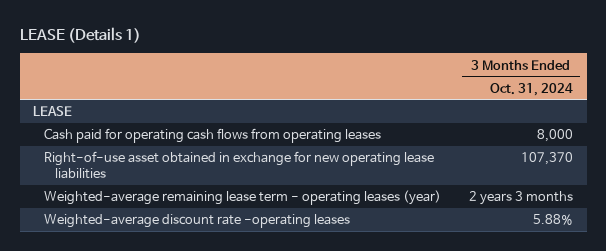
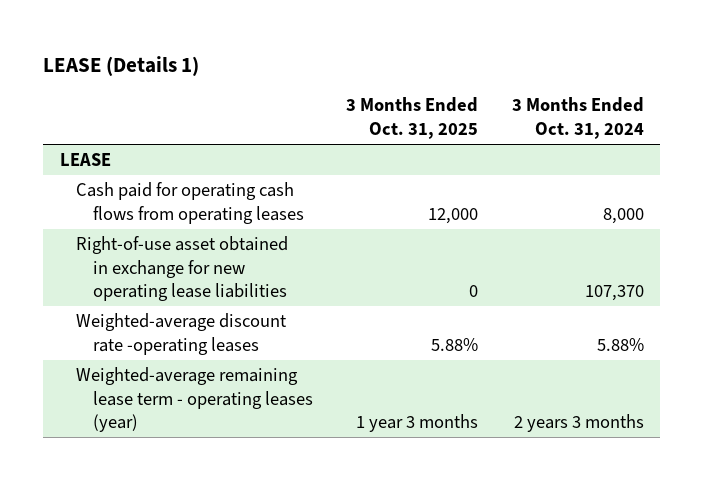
none -> [346,97,479,140] 3 Months Ended Oct. 31, 2025
[44,190,442,206] Weighted-average remaining lease term - operating leases (year) -> [76,367,313,433] Weighted-average remaining lease term - operating leases (year)

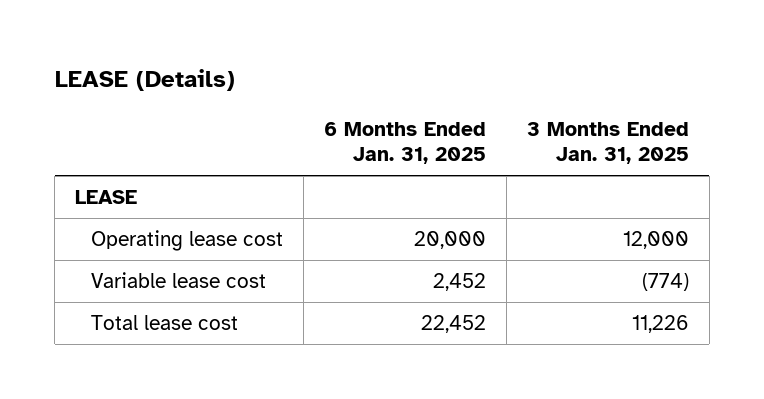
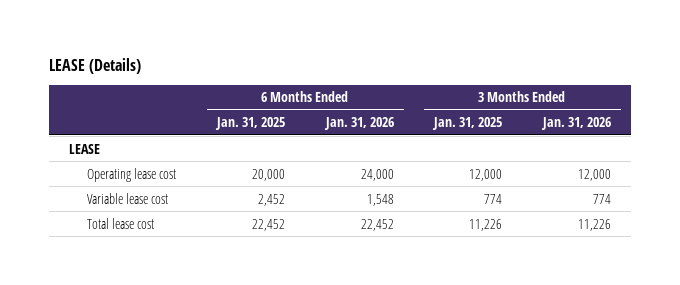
none -> [323,117,394,131] Jan. 31, 2026
none -> [540,117,611,131] Jan. 31, 2026
[641,272,689,291] (774) -> [484,193,503,204] 774

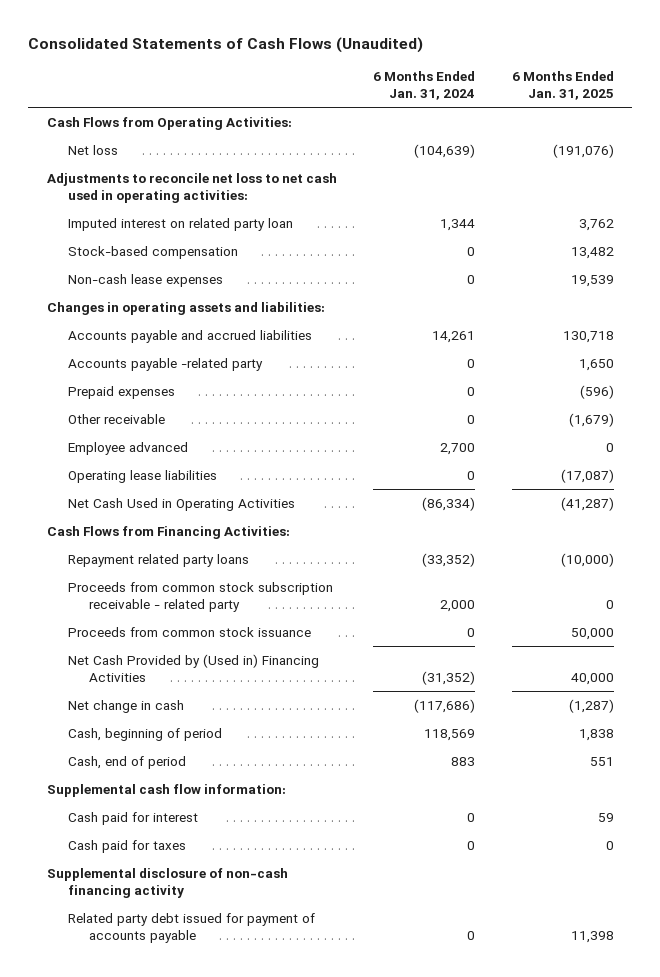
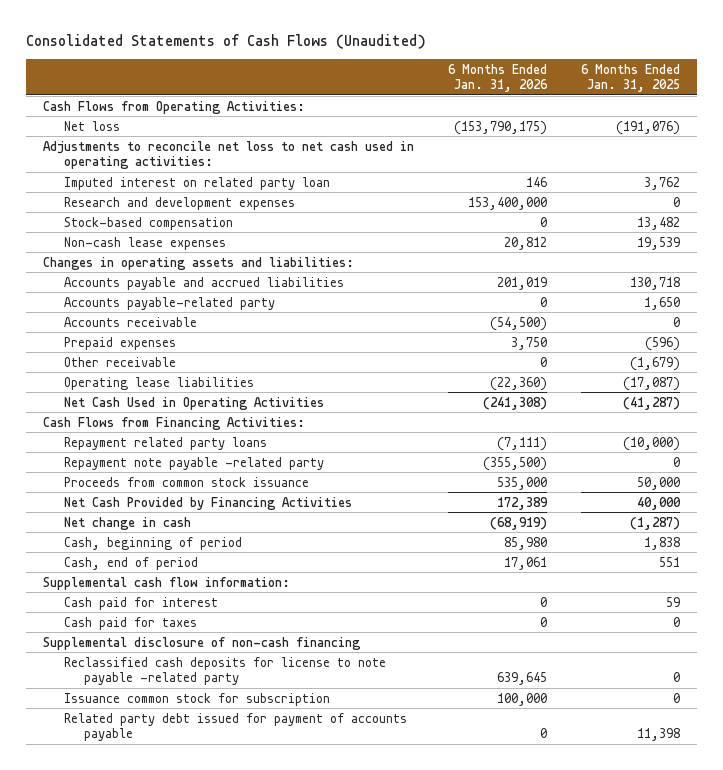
[373,71,476,101] 6 Months Ended Jan. 31, 2024 -> none
none -> [448,63,549,93] 6 Months Ended Jan. 31, 2026
none -> [63,196,295,210] Research and development expenses
[67,357,263,371] Accounts payable -related party -> [63,296,275,310] Accounts payable-related party
none -> [63,316,197,327] Accounts receivable
[67,441,188,455] Employee advanced -> none
[67,581,333,612] Proceeds from common stock subscription receivable - related party -> none
none -> [63,456,324,470] Repayment note payable -related party
[67,653,319,682] Net Cash Provided by (Used in) Financing Activities -> [63,496,352,510] Net Cash Provided by Financing Activities
[46,867,288,898] Supplemental disclosure of non-cash financing activity -> [43,636,362,650] Supplemental disclosure of non-cash financing
none -> [63,656,386,686] Reclassified cash deposits for license to note payable -related party
none -> [63,692,330,706] Issuance common stock for subscription

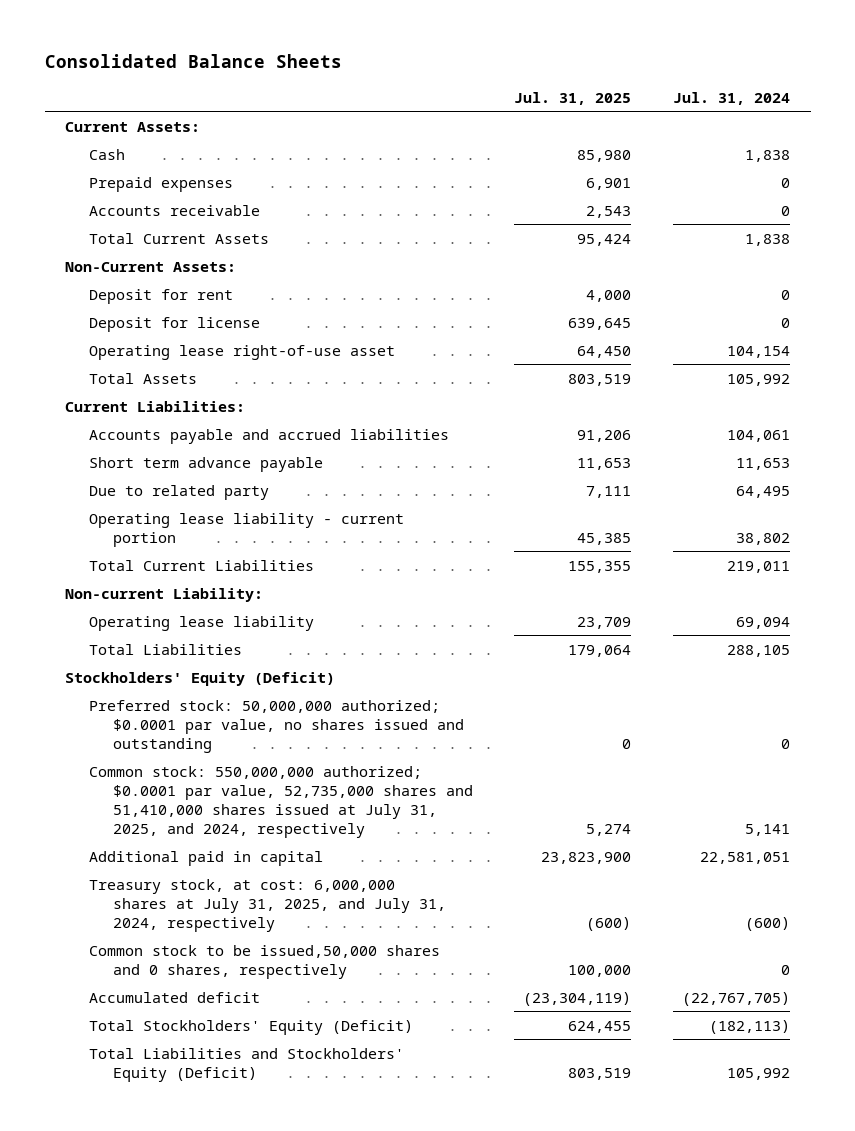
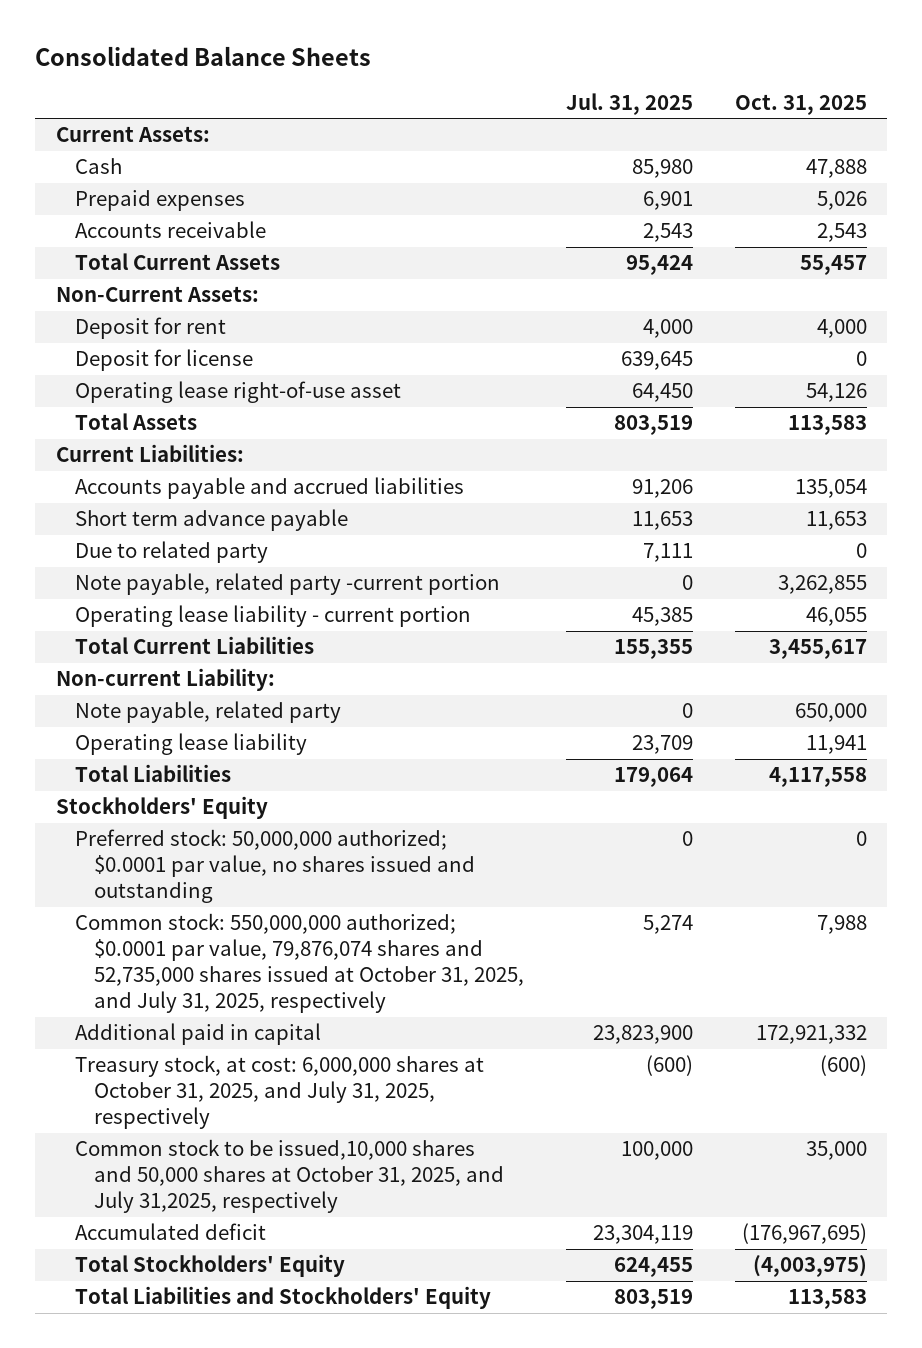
[672,91,790,105] Jul. 31, 2024 -> none
none -> [734,93,867,115] Oct. 31, 2025
none -> [74,573,500,596] Note payable, related party -current portion
none -> [74,701,341,724] Note payable, related party
[65,671,336,686] Stockholders' Equity (Deficit) -> [55,796,268,820] Stockholders' Equity
[89,765,473,838] Common stock: 550,000,000 authorized; $0.0001 par value, 52,735,000 shares and 51,410,000 shares issued at July 31, 2025, and 2024, respectively -> [74,913,524,1014] Common stock: 550,000,000 authorized; $0.0001 par value, 79,876,074 shares and 52,735,000 shares issued at October 31, 2025, and July 31, 2025, respectively
[89,878,446,932] Treasury stock, at cost: 6,000,000 shares at July 31, 2025, and July 31, 2024, respectively -> [74,1055,484,1130] Treasury stock, at cost: 6,000,000 shares at October 31, 2025, and July 31, 2025, respectively
[89,944,441,979] Common stock to be issued,50,000 shares and 0 shares, respectively -> [74,1139,504,1214] Common stock to be issued,10,000 shares and 50,000 shares at October 31, 2025, and July 31,2025, respectively
[523,991,632,1006] (23,304,119) -> [592,1225,693,1245] 23,304,119
[89,1019,414,1035] Total Stockholders' Equity (Deficit) -> [74,1254,345,1278] Total Stockholders' Equity
[89,1047,405,1082] Total Liabilities and Stockholders' Equity (Deficit) -> [74,1286,491,1310] Total Liabilities and Stockholders' Equity

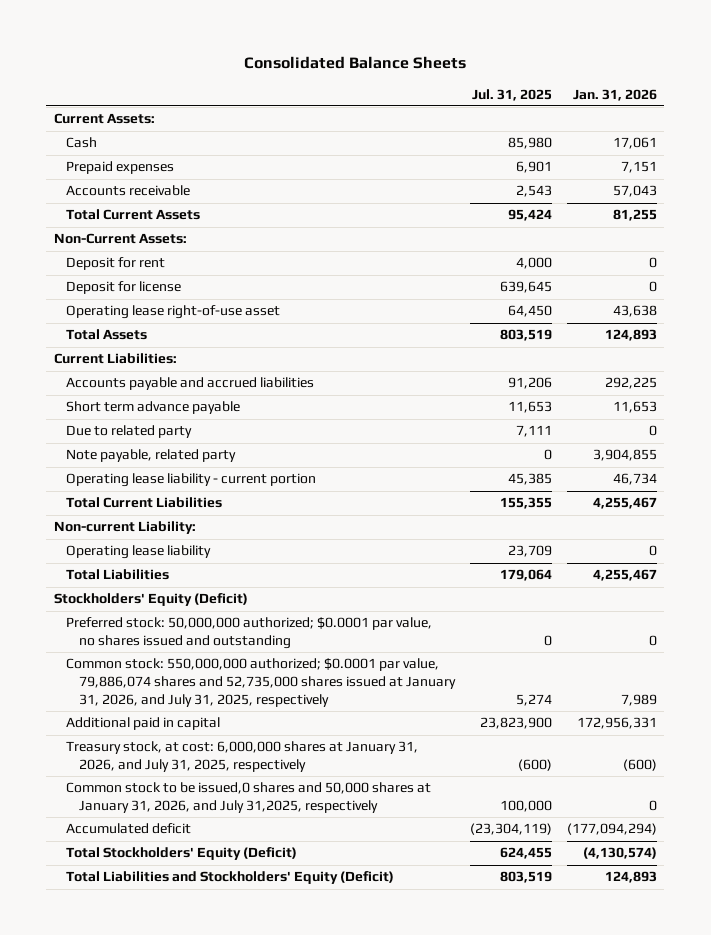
[734,93,867,115] Oct. 31, 2025 -> none
none -> [572,88,657,101] Jan. 31, 2026
[74,573,500,596] Note payable, related party -current portion -> none
[74,701,341,724] Note payable, related party -> [66,449,237,463] Note payable, related party
[55,796,268,820] Stockholders' Equity -> [53,593,248,607] Stockholders' Equity (Deficit)
[74,913,524,1014] Common stock: 550,000,000 authorized; $0.0001 par value, 79,876,074 shares and 52,735,000 shares issued at October 31, 2025, and July 31, 2025, respectively -> [66,658,456,707] Common stock: 550,000,000 authorized; $0.0001 par value, 79,886,074 shares and 52,735,000 shares issued at January 31, 2026, and July 31, 2025, respectively
[74,1055,484,1130] Treasury stock, at cost: 6,000,000 shares at October 31, 2025, and July 31, 2025, respectively -> [66,741,419,773] Treasury stock, at cost: 6,000,000 shares at January 31, 2026, and July 31, 2025, respectively
[74,1139,504,1214] Common stock to be issued,10,000 shares and 50,000 shares at October 31, 2025, and July 31,2025, respectively -> [66,782,432,814] Common stock to be issued,0 shares and 50,000 shares at January 31, 2026, and July 31,2025, respectively
[592,1225,693,1245] 23,304,119 -> [469,823,552,836] (23,304,119)
[74,1254,345,1278] Total Stockholders' Equity -> [66,847,298,861] Total Stockholders' Equity (Deficit)
[74,1286,491,1310] Total Liabilities and Stockholders' Equity -> [66,871,395,885] Total Liabilities and Stockholders' Equity (Deficit)

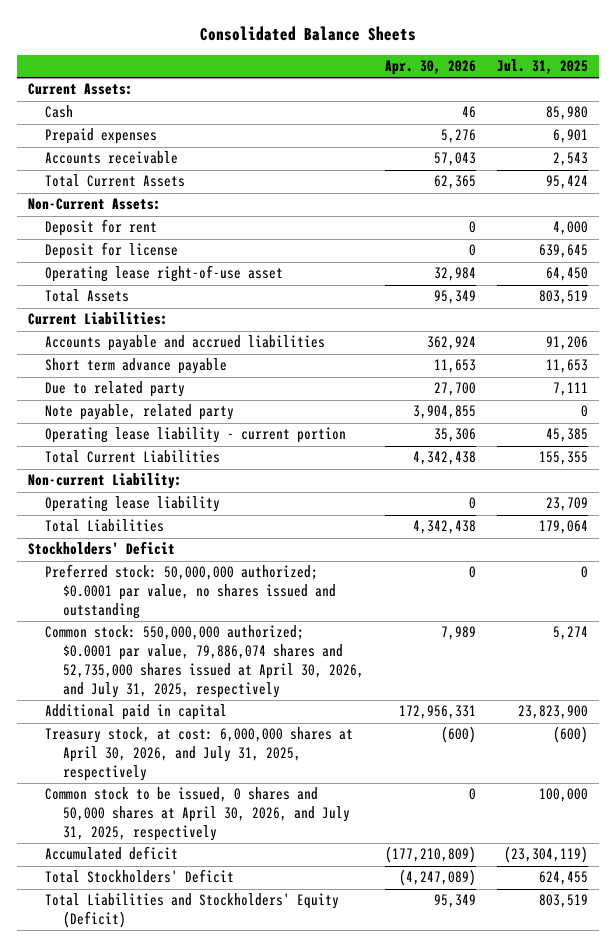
[572,88,657,101] Jan. 31, 2026 -> none
none -> [384,60,476,76] Apr. 30, 2026
[53,593,248,607] Stockholders' Equity (Deficit) -> [27,541,175,556] Stockholders' Deficit
[66,658,456,707] Common stock: 550,000,000 authorized; $0.0001 par value, 79,886,074 shares and 52,735,000 shares issued at January 31, 2026, and July 31, 2025, respectively -> [45,625,364,699] Common stock: 550,000,000 authorized; $0.0001 par value, 79,886,074 shares and 52,735,000 shares issued at April 30, 2026, and July 31, 2025, respectively
[66,741,419,773] Treasury stock, at cost: 6,000,000 shares at January 31, 2026, and July 31, 2025, respectively -> [45,727,354,782] Treasury stock, at cost: 6,000,000 shares at April 30, 2026, and July 31, 2025, respectively
[66,782,432,814] Common stock to be issued,0 shares and 50,000 shares at January 31, 2026, and July 31,2025, respectively -> [45,787,350,842] Common stock to be issued, 0 shares and 50,000 shares at April 30, 2026, and July 31, 2025, respectively
[66,847,298,861] Total Stockholders' Equity (Deficit) -> [45,869,235,884] Total Stockholders' Deficit

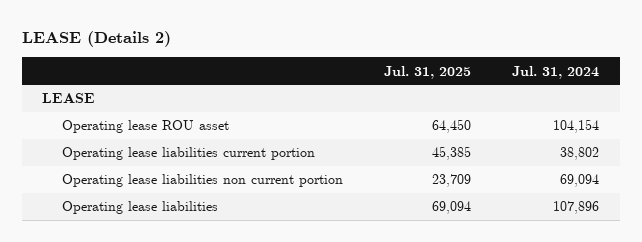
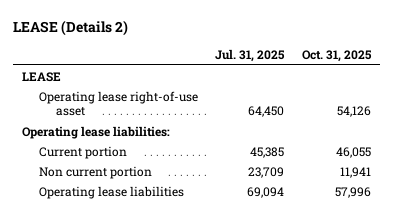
[512,65,600,79] Jul. 31, 2024 -> none
none -> [301,50,372,63] Oct. 31, 2025
[62,120,230,134] Operating lease ROU asset -> [39,90,199,117] Operating lease right-of-use asset
none -> [21,125,170,139] Operating lease liabilities:
[62,147,316,161] Operating lease liabilities current portion -> [39,145,128,159] Current portion
[62,174,344,188] Operating lease liabilities non current portion -> [39,165,153,179] Non current portion

